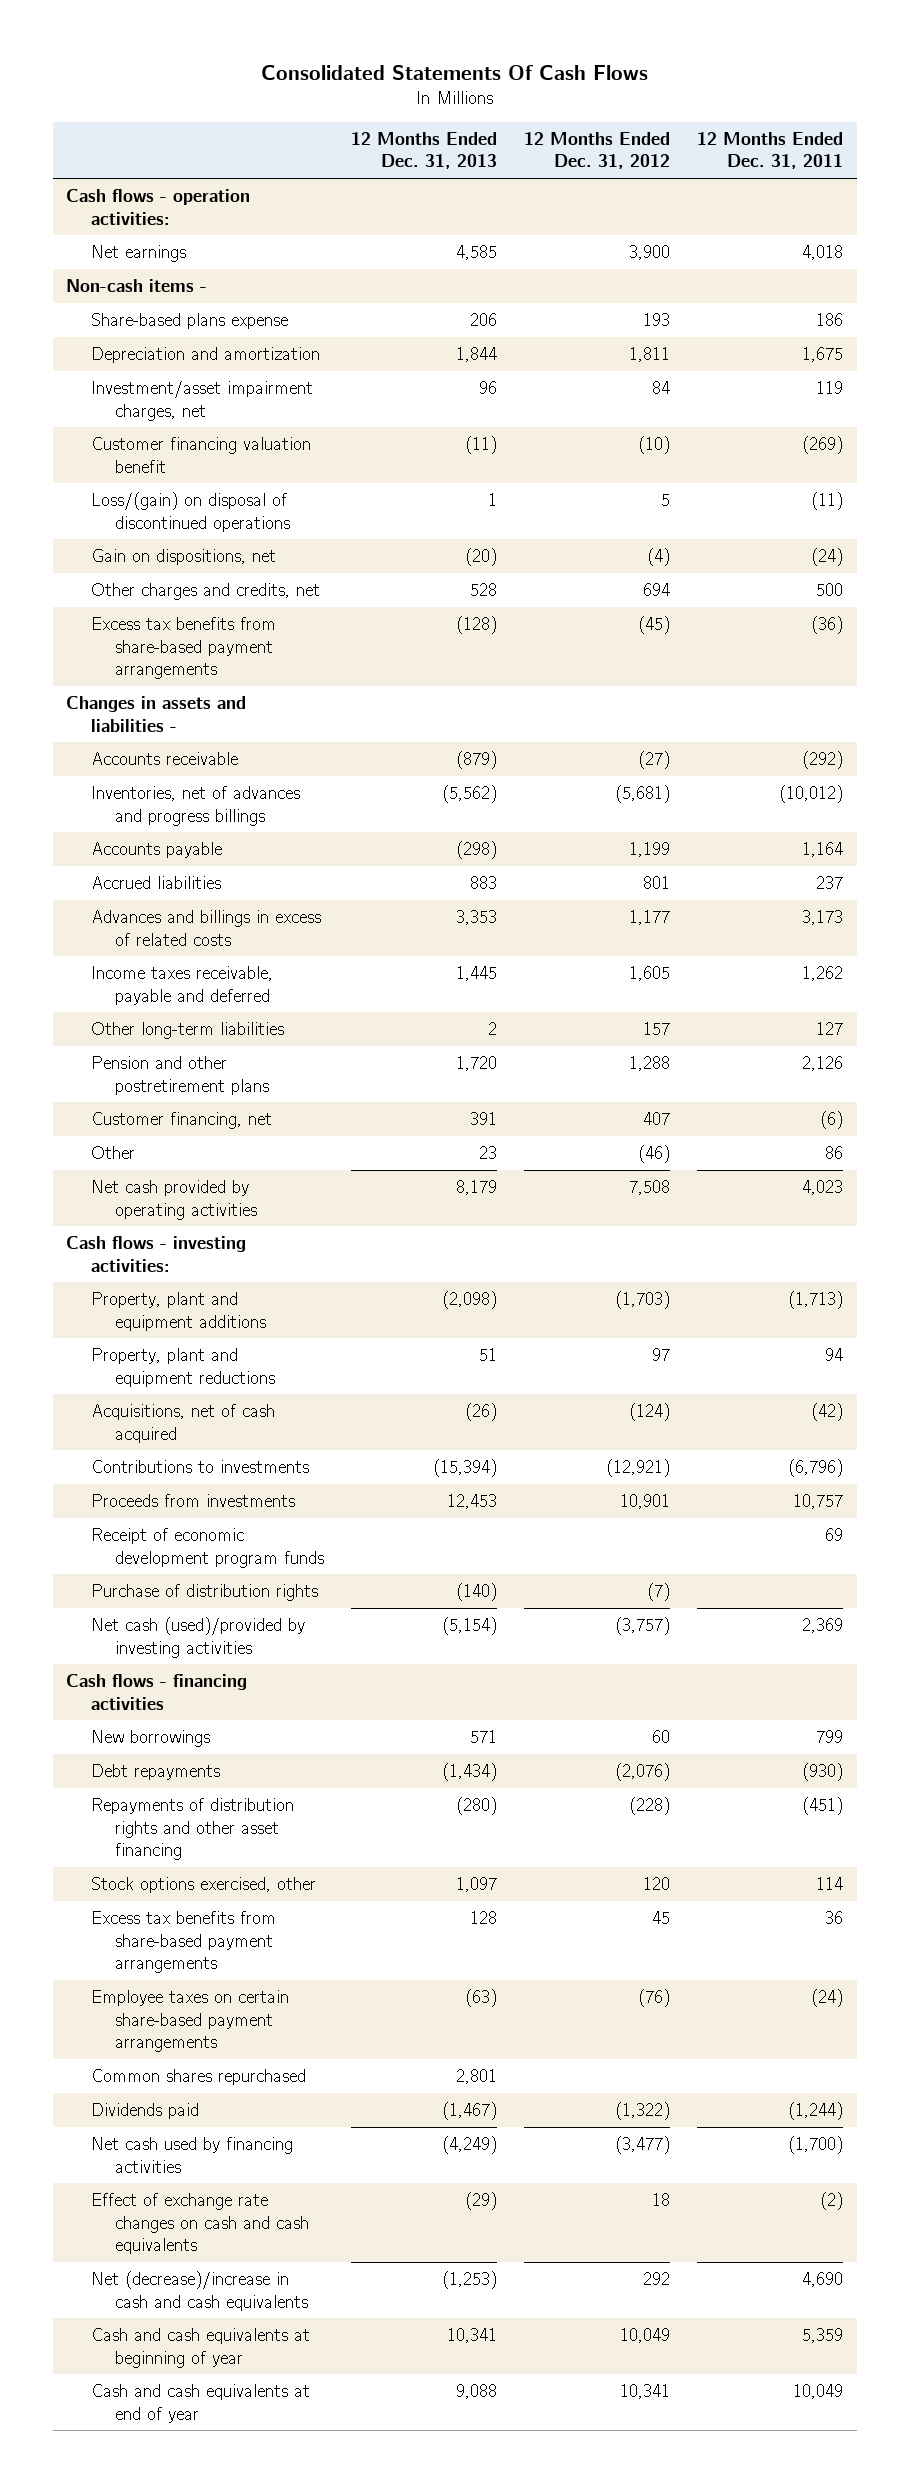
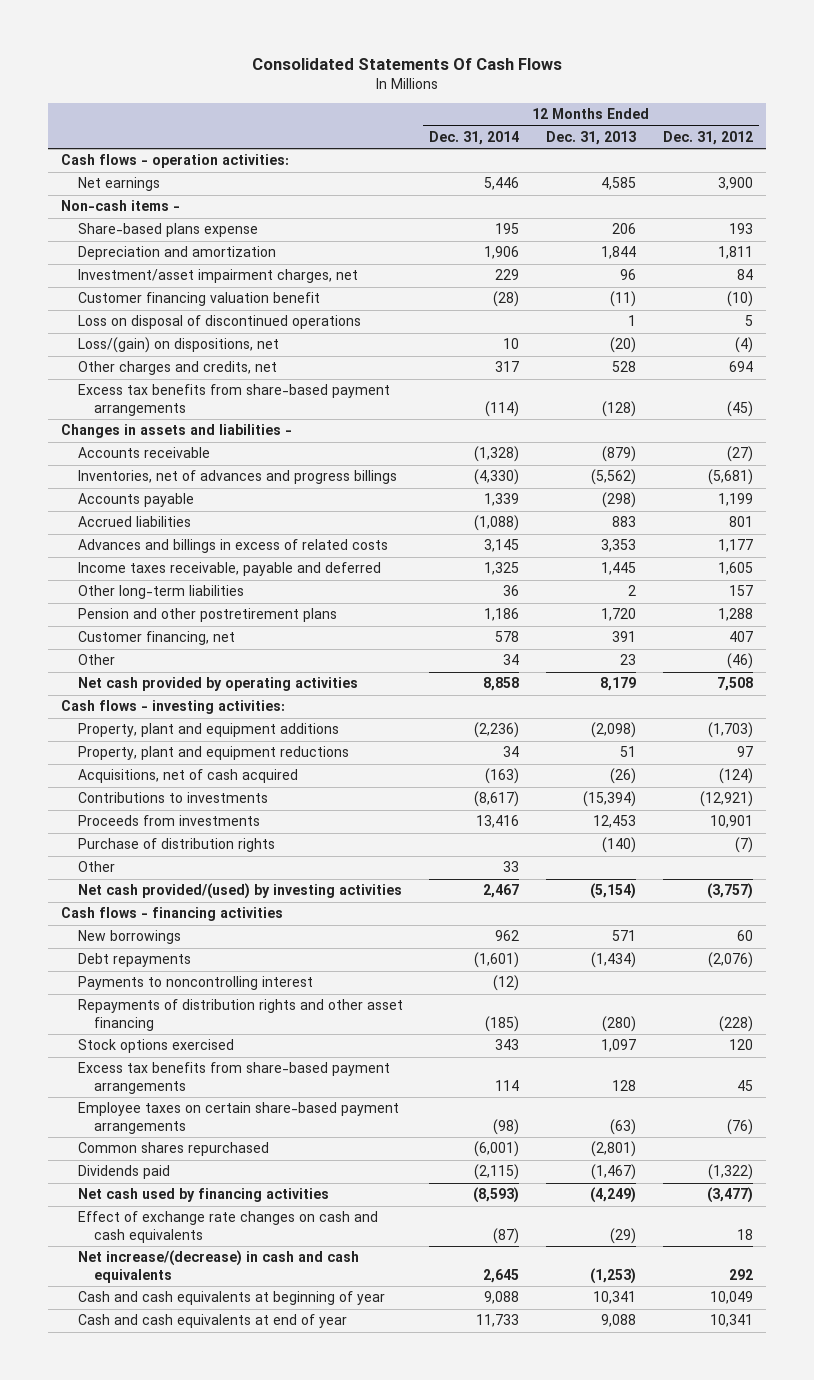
[697,131,844,170] 12 Months Ended Dec. 31, 2011 -> none
none -> [429,130,520,145] Dec. 31, 2014
[90,492,291,532] Loss/(gain) on disposal of discontinued operations -> [77,315,361,330] Loss on disposal of discontinued operations
[90,549,276,566] Gain on dispositions, net -> [77,337,279,354] Loss/(gain) on dispositions, net
[90,1528,325,1568] Receipt of economic development program funds -> none
none -> [77,861,115,873] Other
[90,1617,305,1658] Net cash (used)/provided by investing activities -> [77,883,402,900] Net cash provided/(used) by investing activities
none -> [77,976,313,991] Payments to noncontrolling interest
[90,1877,316,1894] Stock options exercised, other -> [77,1039,234,1054] Stock options exercised
[456,2069,498,2085] 2,801 -> [590,1141,636,1158] (2,801)
[90,2271,309,2311] Net (decrease)/increase in cash and cash equivalents -> [77,1250,359,1283] Net increase/(decrease) in cash and cash equivalents

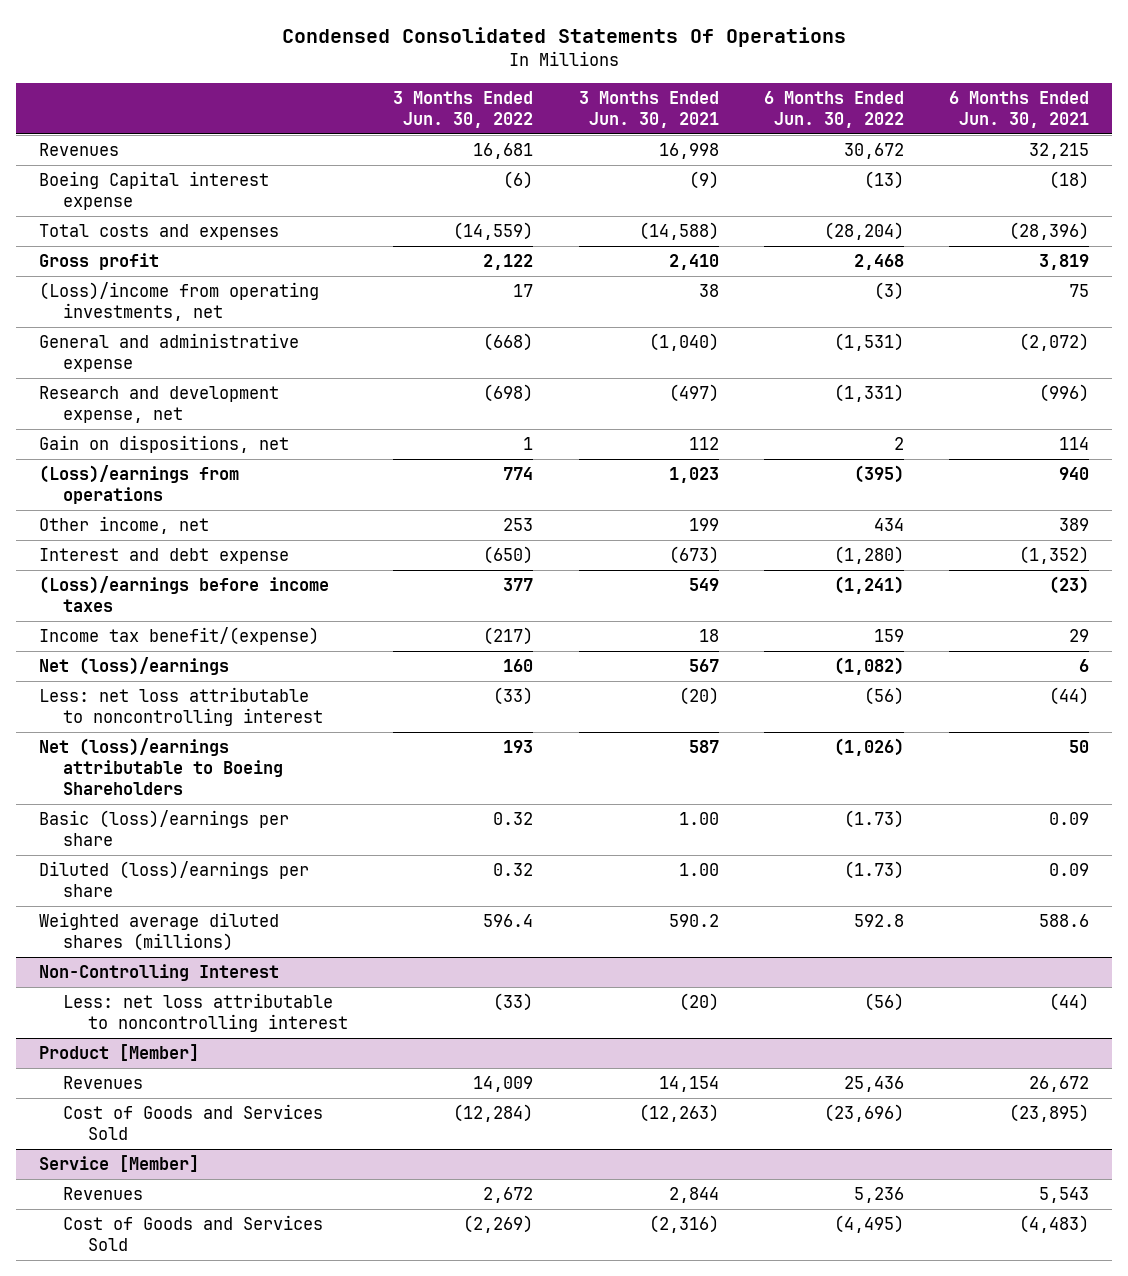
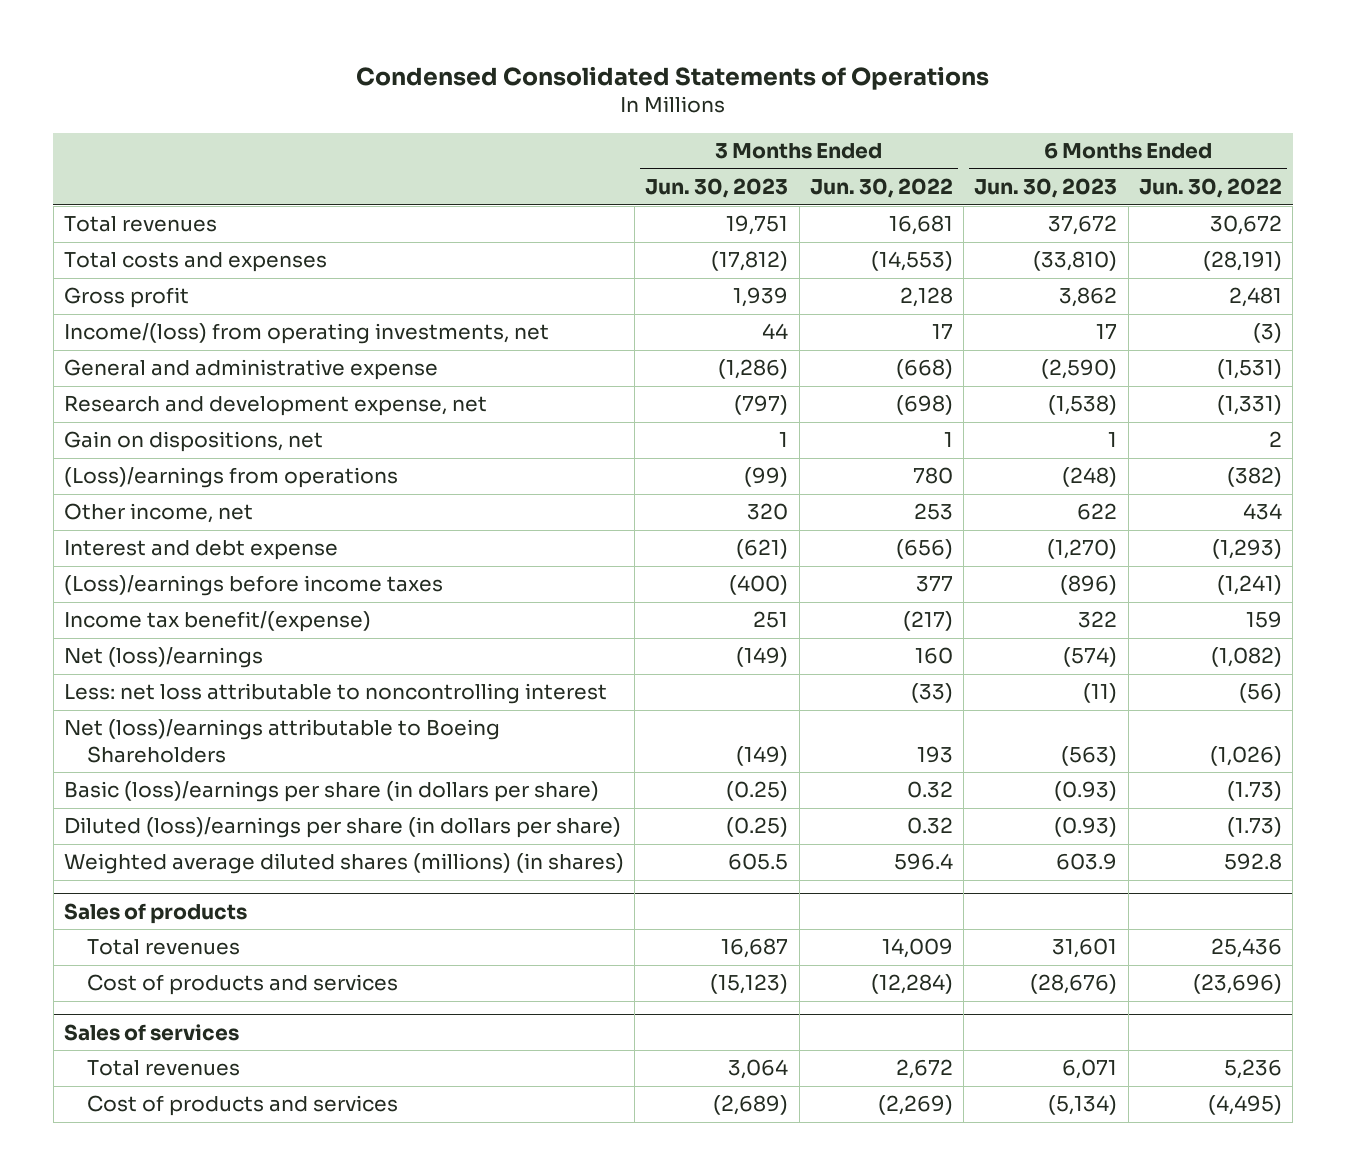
[282,26,847,47] Condensed Consolidated Statements Of Operations -> [355,65,989,90] Condensed Consolidated Statements of Operations
[578,90,719,128] 3 Months Ended Jun. 30, 2021 -> none
[949,90,1090,128] 6 Months Ended Jun. 30, 2021 -> none
none -> [645,178,789,199] Jun. 30, 2023
none -> [974,178,1118,199] Jun. 30, 2023
[38,171,269,211] Boeing Capital interest expense -> none
[38,143,119,157] Revenues -> [63,216,217,233] Total revenues
[453,222,534,241] (14,559) -> [870,251,953,272] (14,553)
[823,222,904,241] (28,204) -> [1203,251,1283,272] (28,191)
[483,254,534,271] 2,122 -> [899,287,953,308] 2,128
[853,254,904,271] 2,468 -> [1229,287,1283,308] 2,481
[38,282,319,322] (Loss)/income from operating investments, net -> [63,323,549,345] Income/(loss) from operating investments, net
[503,467,534,481] 774 -> [912,467,953,485] 780
[853,465,904,484] (395) -> [1227,467,1283,488] (382)
[483,546,534,565] (650) -> [895,539,953,560] (656)
[833,546,904,565] (1,280) -> [1212,539,1283,560] (1,293)
[38,964,279,982] Non-Controlling Interest -> none
[63,993,349,1033] Less: net loss attributable to noncontrolling interest -> none
[38,810,289,847] Basic (loss)/earnings per share -> [63,781,599,803] Basic (loss)/earnings per share (in dollars per share)
[38,861,309,898] Diluted (loss)/earnings per share -> [63,817,621,839] Diluted (loss)/earnings per share (in dollars per share)
[38,912,279,952] Weighted average diluted shares (millions) -> [63,853,624,875] Weighted average diluted shares (millions) (in shares)
[38,1044,199,1062] Product [Member] -> [63,902,247,924] Sales of products
[63,1076,144,1090] Revenues -> [87,939,241,956] Total revenues
[63,1104,324,1141] Cost of Goods and Services Sold -> [87,974,399,996] Cost of products and services
[38,1155,199,1173] Service [Member] -> [63,1023,239,1041] Sales of services
[63,1187,144,1201] Revenues -> [87,1060,241,1077] Total revenues
[63,1215,324,1252] Cost of Goods and Services Sold -> [87,1095,399,1117] Cost of products and services

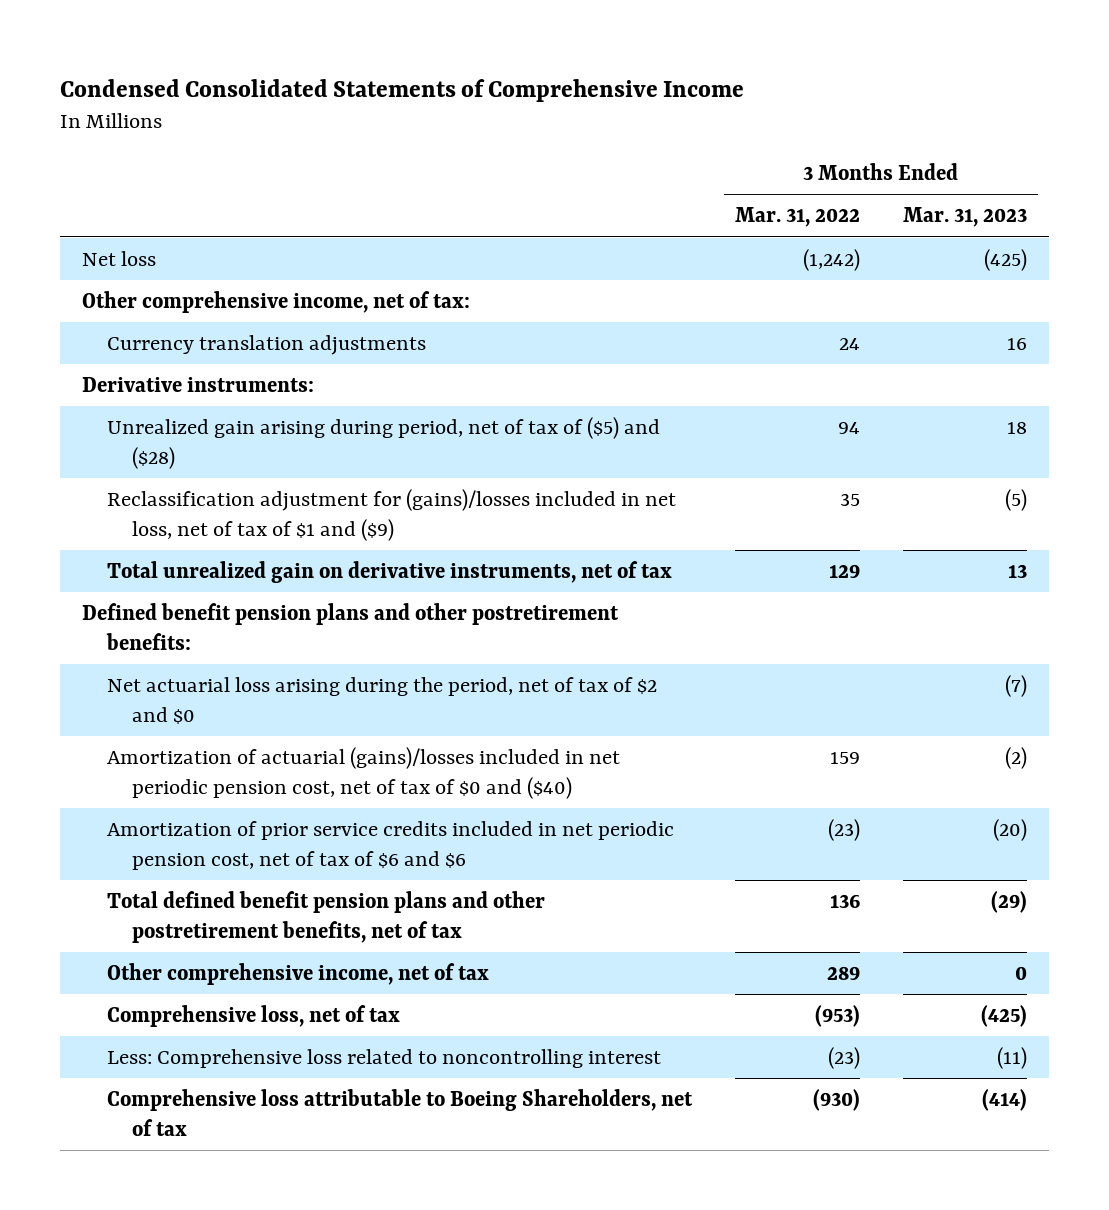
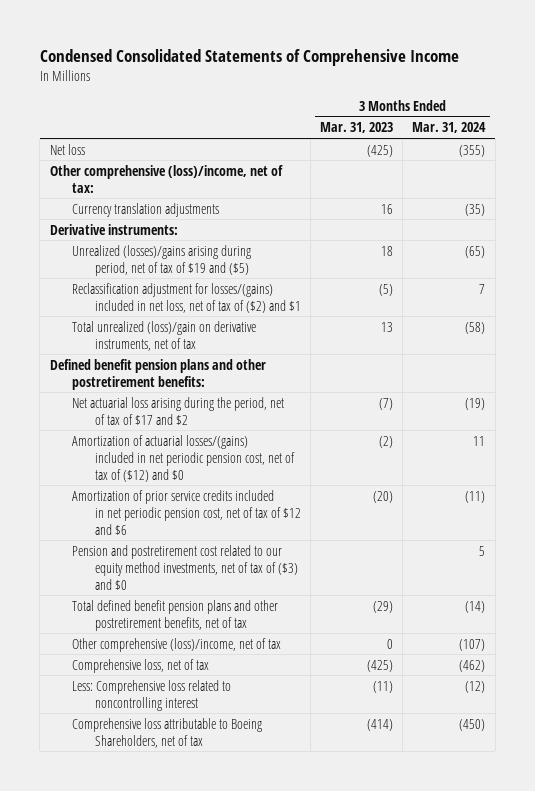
[734,207,860,228] Mar. 31, 2022 -> none
none -> [412,122,487,134] Mar. 31, 2024
[81,290,470,313] Other comprehensive income, net of tax: -> [49,164,283,193] Other comprehensive (loss)/income, net of tax:
[106,416,660,469] Unrealized gain arising during period, net of tax of ($5) and ($28) -> [72,244,252,276] Unrealized (losses)/gains arising during period, net of tax of $19 and ($5)
[106,488,676,541] Reclassification adjustment for (gains)/losses included in net loss, net of tax of $1 and ($9) -> [72,282,301,313] Reclassification adjustment for losses/(gains) included in net loss, net of tax of ($2) and $1
[106,560,672,583] Total unrealized gain on derivative instruments, net of tax -> [72,320,257,351] Total unrealized (loss)/gain on derivative instruments, net of tax
[106,676,657,724] Net actuarial loss arising during the period, net of tax of $2 and $0 -> [72,396,285,425] Net actuarial loss arising during the period, net of tax of $17 and $2
[106,746,620,799] Amortization of actuarial (gains)/losses included in net periodic pension cost, net of tax of $0 and ($40) -> [72,434,295,482] Amortization of actuarial losses/(gains) included in net periodic pension cost, net of tax of ($12) and $0
[106,820,674,870] Amortization of prior service credits included in net periodic pension cost, net of tax of $6 and $6 -> [72,489,301,535] Amortization of prior service credits included in net periodic pension cost, net of tax of $12 and $6
none -> [72,544,298,590] Pension and postretirement cost related to our equity method investments, net of tax of ($3) and $0
[106,962,489,985] Other comprehensive income, net of tax -> [72,637,282,652] Other comprehensive (loss)/income, net of tax

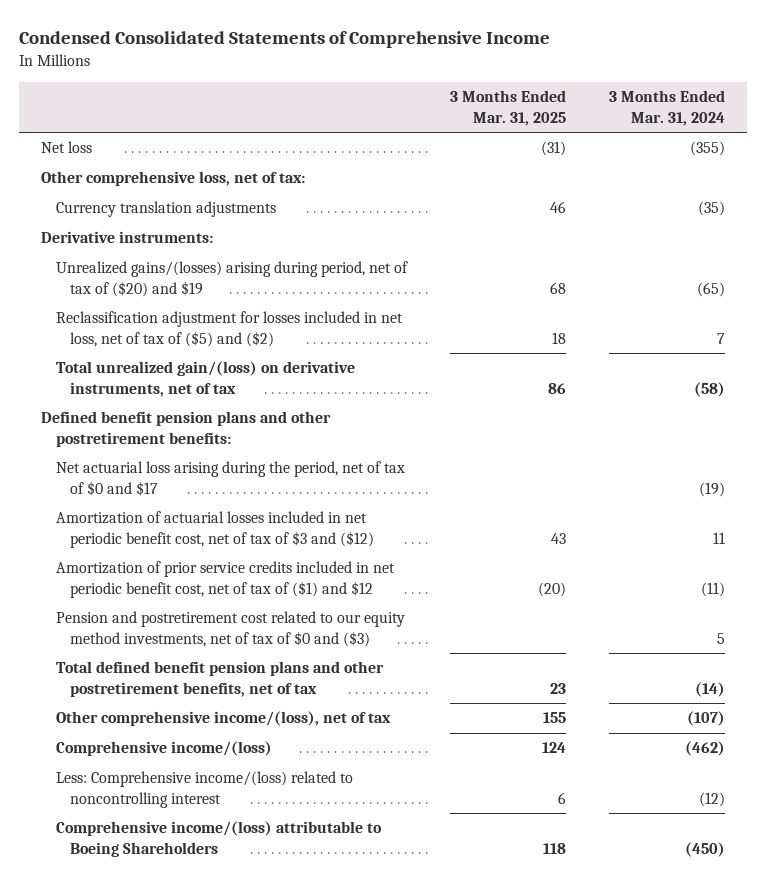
[320,122,394,134] Mar. 31, 2023 -> none
none -> [449,90,566,126] 3 Months Ended Mar. 31, 2025
[49,164,283,193] Other comprehensive (loss)/income, net of tax: -> [40,171,305,187] Other comprehensive loss, net of tax:
[72,244,252,276] Unrealized (losses)/gains arising during period, net of tax of $19 and ($5) -> [55,261,408,297] Unrealized gains/(losses) arising during period, net of tax of ($20) and $19
[72,282,301,313] Reclassification adjustment for losses/(gains) included in net loss, net of tax of ($2) and $1 -> [55,311,403,347] Reclassification adjustment for losses included in net loss, net of tax of ($5) and ($2)
[72,320,257,351] Total unrealized (loss)/gain on derivative instruments, net of tax -> [55,361,355,397] Total unrealized gain/(loss) on derivative instruments, net of tax
[72,396,285,425] Net actuarial loss arising during the period, net of tax of $17 and $2 -> [55,461,405,496] Net actuarial loss arising during the period, net of tax of $0 and $17
[72,434,295,482] Amortization of actuarial losses/(gains) included in net periodic pension cost, net of tax of ($12) and $0 -> [55,511,375,548] Amortization of actuarial losses included in net periodic benefit cost, net of tax of $3 and ($12)
[72,489,301,535] Amortization of prior service credits included in net periodic pension cost, net of tax of $12 and $6 -> [55,561,395,598] Amortization of prior service credits included in net periodic benefit cost, net of tax of ($1) and $12
[72,544,298,590] Pension and postretirement cost related to our equity method investments, net of tax of ($3) and $0 -> [55,611,405,647] Pension and postretirement cost related to our equity method investments, net of tax of $0 and ($3)
[72,637,282,652] Other comprehensive (loss)/income, net of tax -> [55,711,391,727] Other comprehensive income/(loss), net of tax
[72,658,210,673] Comprehensive loss, net of tax -> [55,741,272,757] Comprehensive income/(loss)
[72,679,232,711] Less: Comprehensive loss related to noncontrolling interest -> [55,771,353,808] Less: Comprehensive income/(loss) related to noncontrolling interest
[72,717,263,748] Comprehensive loss attributable to Boeing Shareholders, net of tax -> [55,821,382,857] Comprehensive income/(loss) attributable to Boeing Shareholders

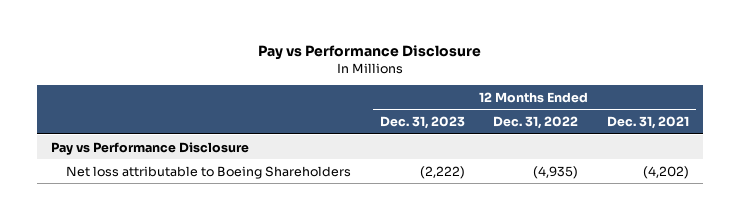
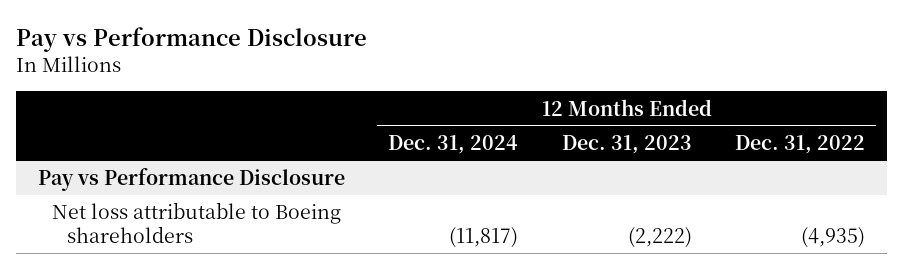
[606,115,689,129] Dec. 31, 2021 -> none
none -> [388,134,519,154] Dec. 31, 2024
[66,165,352,179] Net loss attributable to Boeing Shareholders -> [52,202,342,244] Net loss attributable to Boeing shareholders

